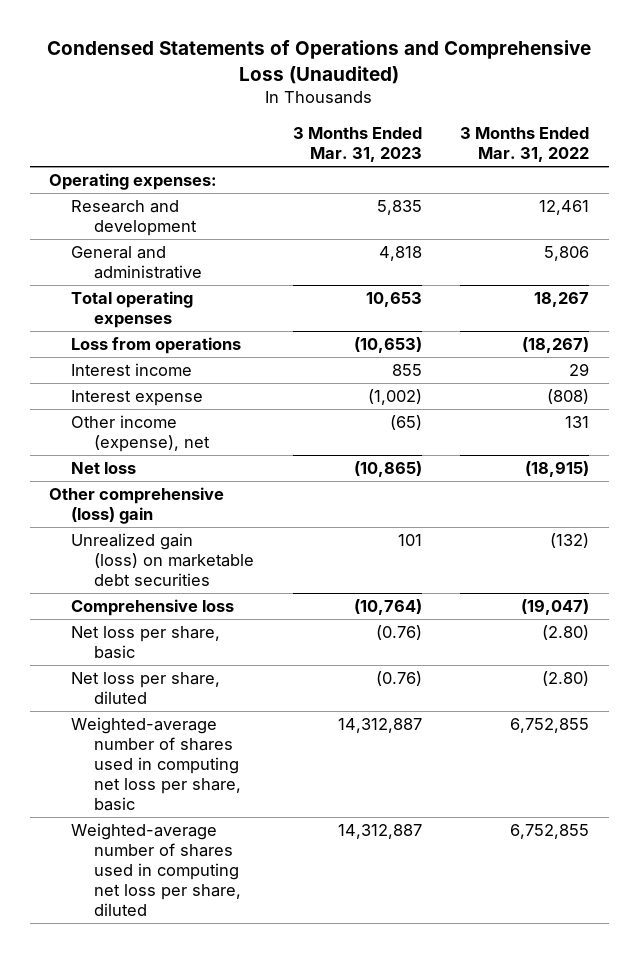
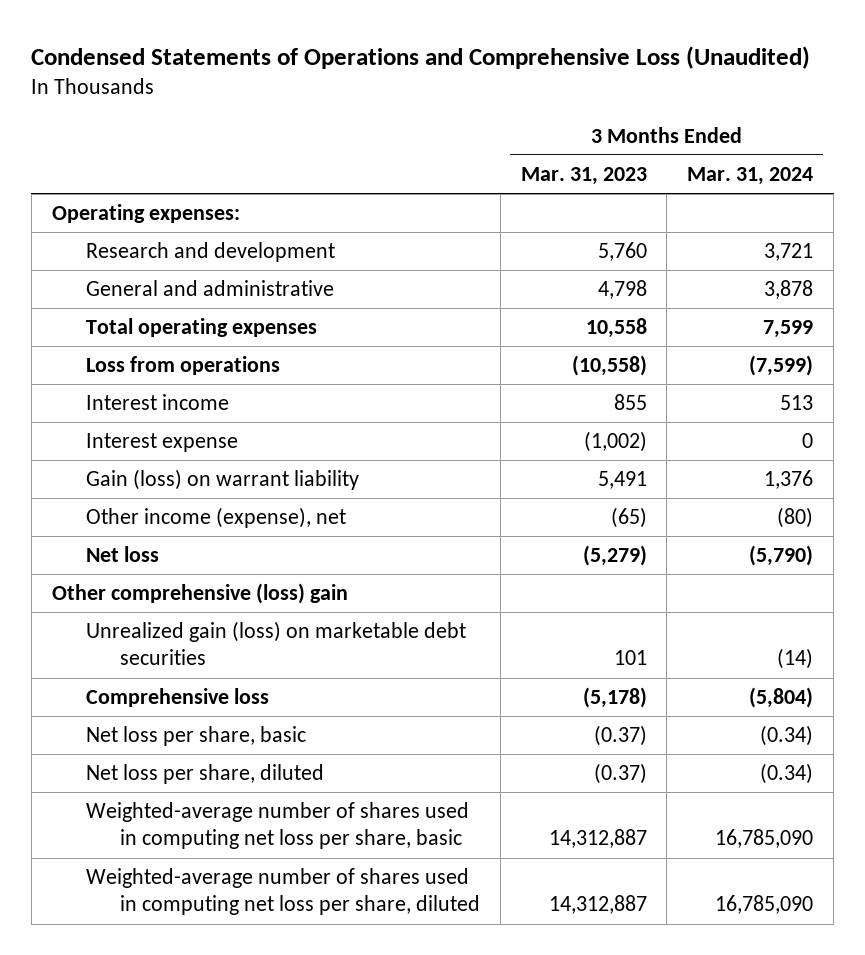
[460,127,590,163] 3 Months Ended Mar. 31, 2022 -> none
none -> [687,166,814,185] Mar. 31, 2024
[376,200,422,216] 5,835 -> [597,242,647,262] 5,760
[378,246,422,262] 4,818 -> [597,280,647,300] 4,798
[365,292,422,308] 10,653 -> [585,318,647,339] 10,558
[353,337,422,354] (10,653) -> [571,355,647,377] (10,558)
none -> [85,469,359,491] Gain (loss) on warrant liability
[353,461,422,478] (10,865) -> [582,545,647,567] (5,279)
[353,599,422,616] (10,764) -> [582,687,647,709] (5,178)
[375,625,422,641] (0.76) -> [593,725,647,747] (0.37)
[375,671,422,687] (0.76) -> [593,763,647,785] (0.37)

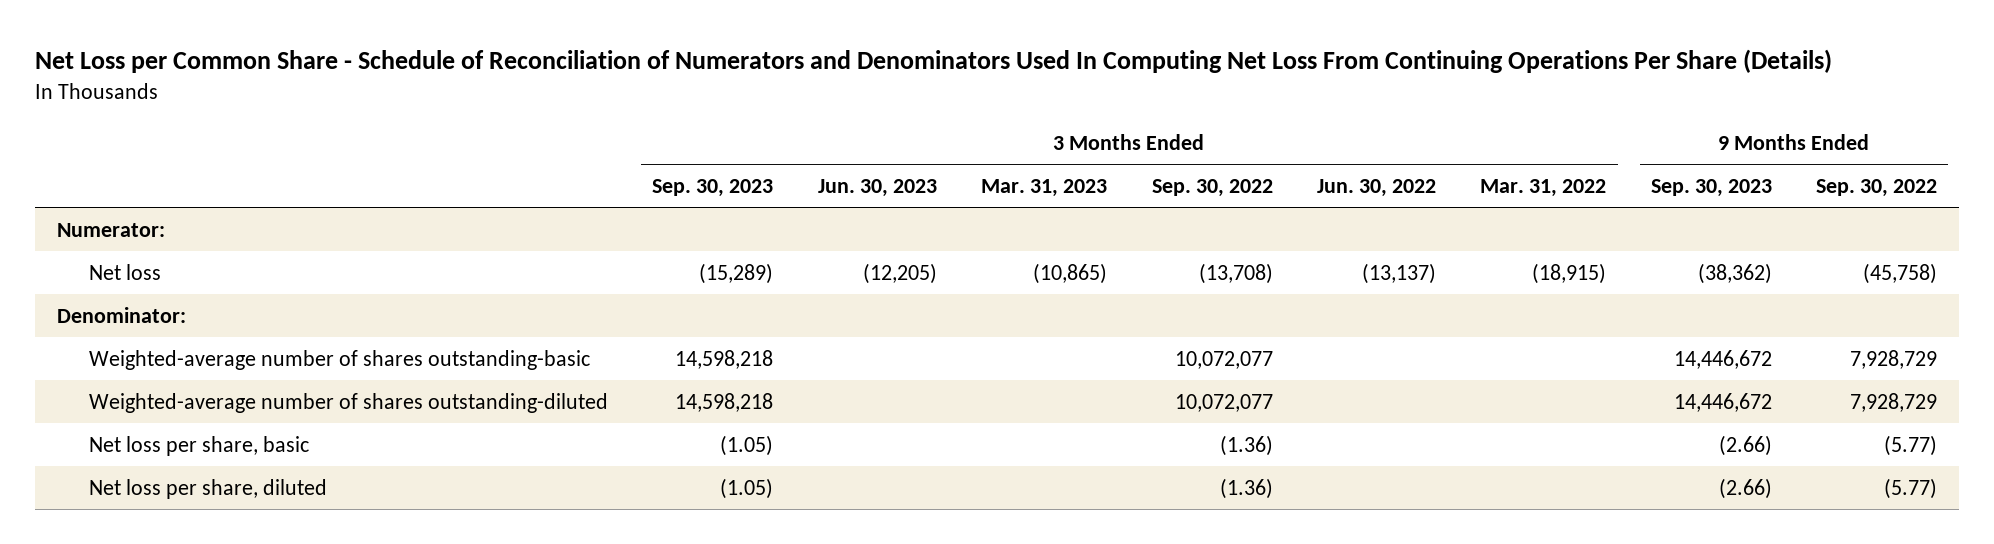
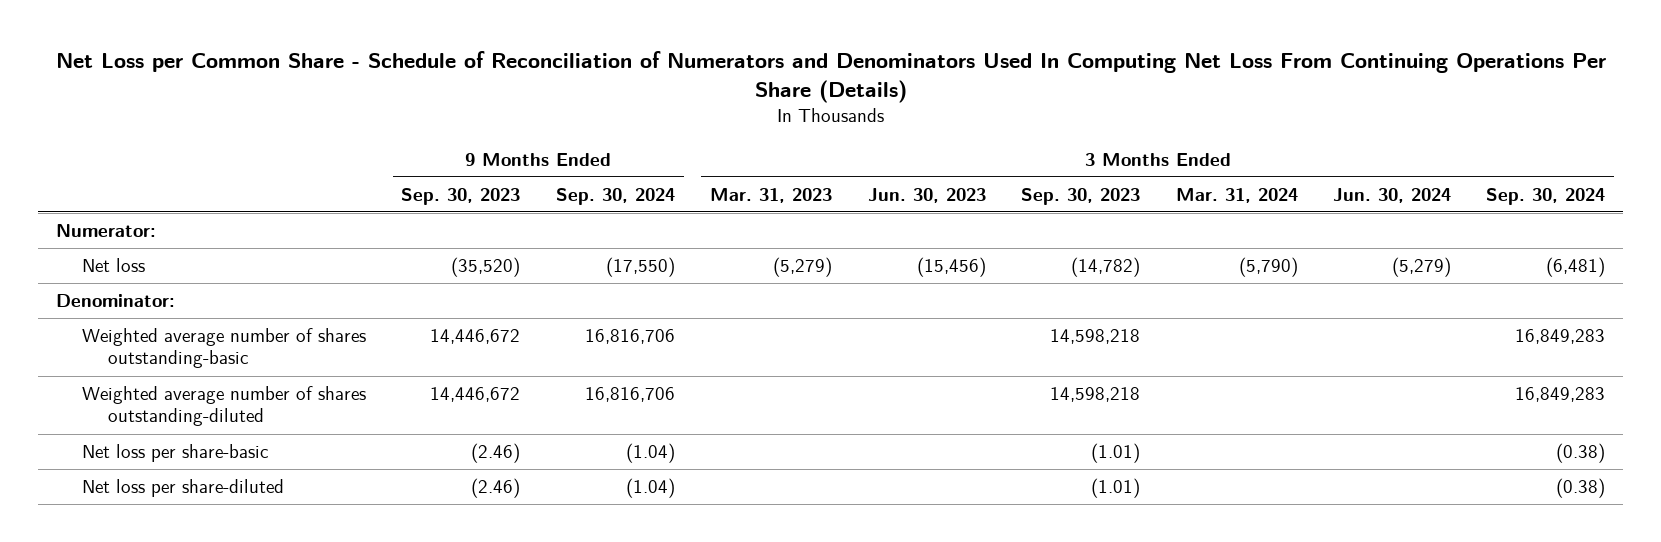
[1151,178,1273,197] Sep. 30, 2022 -> none
[1317,178,1437,197] Jun. 30, 2022 -> none
[1480,178,1607,197] Mar. 31, 2022 -> none
[1816,178,1938,197] Sep. 30, 2022 -> none
none -> [555,187,675,205] Sep. 30, 2024
none -> [1175,187,1298,203] Mar. 31, 2024
none -> [1333,187,1452,203] Jun. 30, 2024
none -> [1486,187,1606,205] Sep. 30, 2024
[699,262,774,284] (15,289) -> [1071,257,1141,278] (14,782)
[862,262,937,284] (12,205) -> [916,257,986,278] (15,456)
[1033,262,1108,284] (10,865) -> [773,257,833,278] (5,279)
[1697,262,1772,284] (38,362) -> [451,257,521,278] (35,520)
[88,349,590,370] Weighted-average number of shares outstanding-basic -> [81,328,366,369] Weighted average number of shares outstanding-basic
[88,392,608,413] Weighted-average number of shares outstanding-diluted -> [81,386,366,427] Weighted average number of shares outstanding-diluted
[88,435,309,456] Net loss per share, basic -> [81,444,268,463] Net loss per share-basic
[720,434,774,456] (1.05) -> [1091,443,1141,464] (1.01)
[1718,434,1772,456] (2.66) -> [471,443,521,464] (2.46)
[88,478,327,499] Net loss per share, diluted -> [81,479,284,498] Net loss per share-diluted
[720,477,774,499] (1.05) -> [1091,478,1141,499] (1.01)
[1718,477,1772,499] (2.66) -> [471,478,521,499] (2.46)

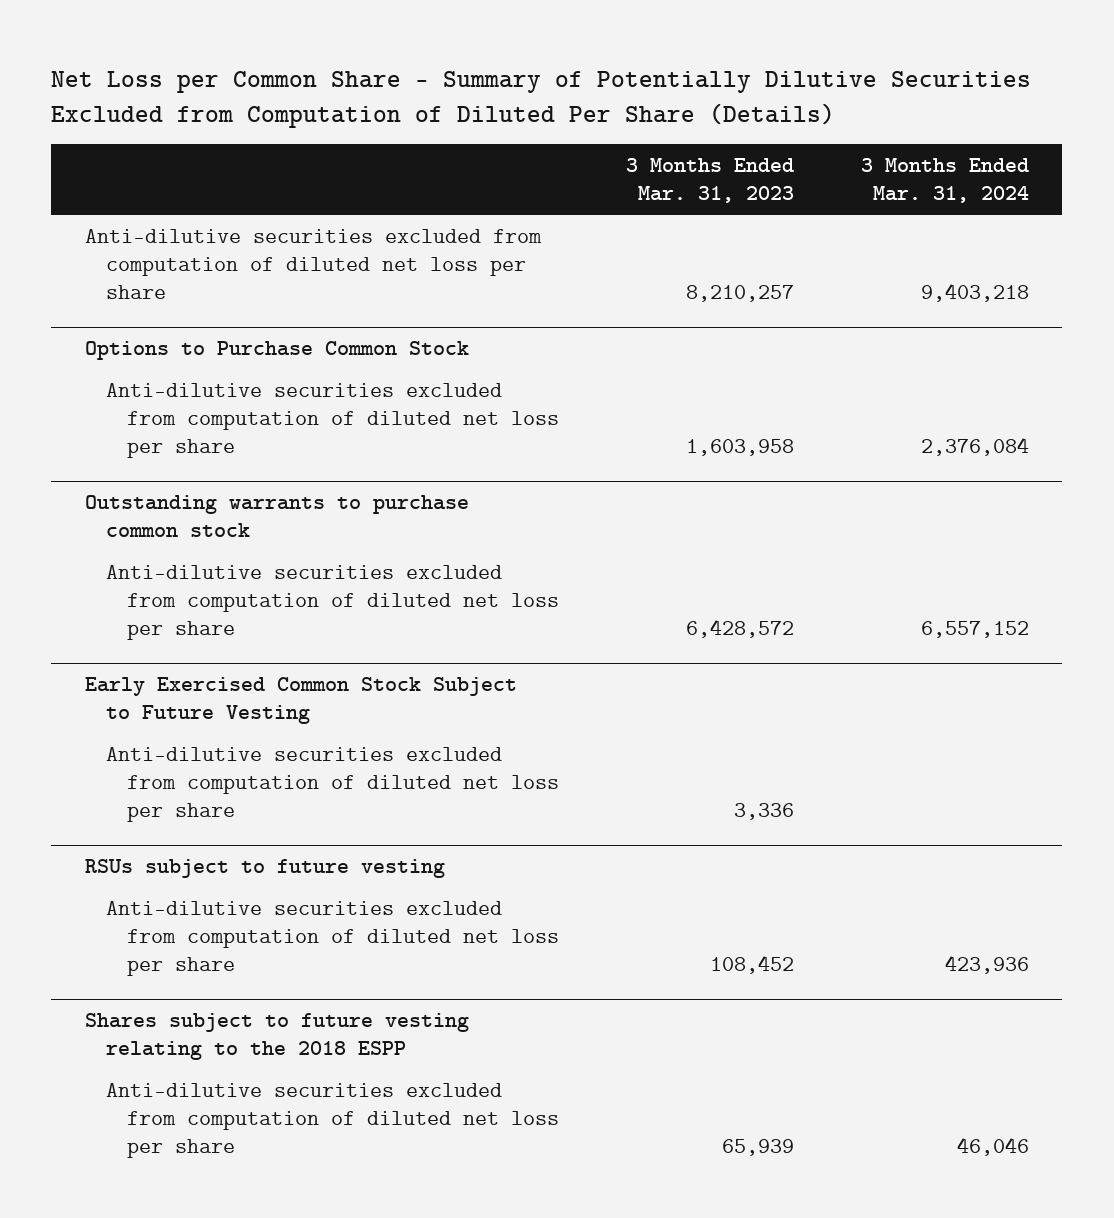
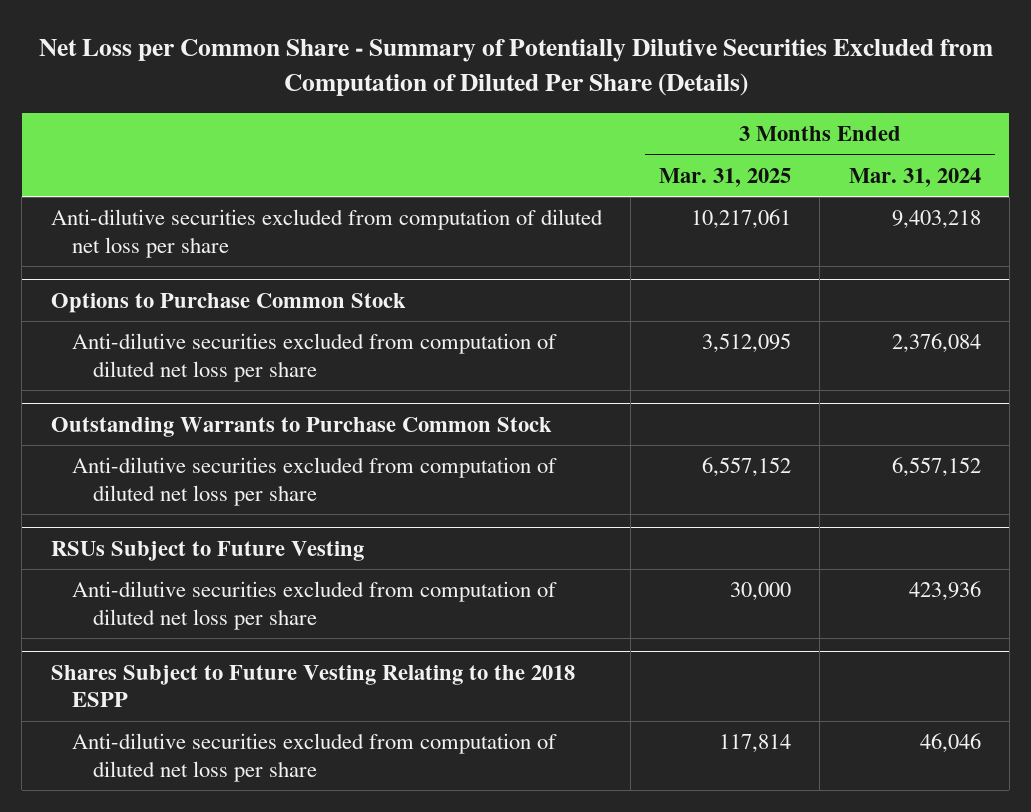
[626,158,795,204] 3 Months Ended Mar. 31, 2023 -> none
none -> [659,167,792,187] Mar. 31, 2025
[84,494,469,537] Outstanding warrants to purchase common stock -> [50,416,552,437] Outstanding Warrants to Purchase Common Stock
[84,676,517,724] Early Exercised Common Stock Subject to Future Vesting -> none
[106,746,560,822] Anti-dilutive securities excluded from computation of diluted net loss per share -> none
[84,858,445,878] RSUs subject to future vesting -> [50,540,364,561] RSUs Subject to Future Vesting
[84,1012,469,1060] Shares subject to future vesting relating to the 2018 ESPP -> [50,664,575,708] Shares Subject to Future Vesting Relating to the 2018 ESPP

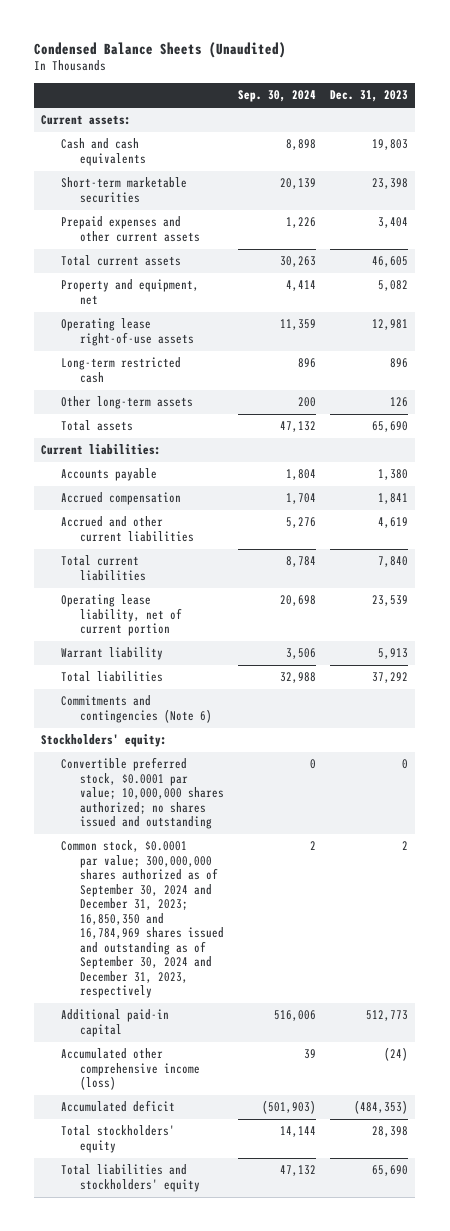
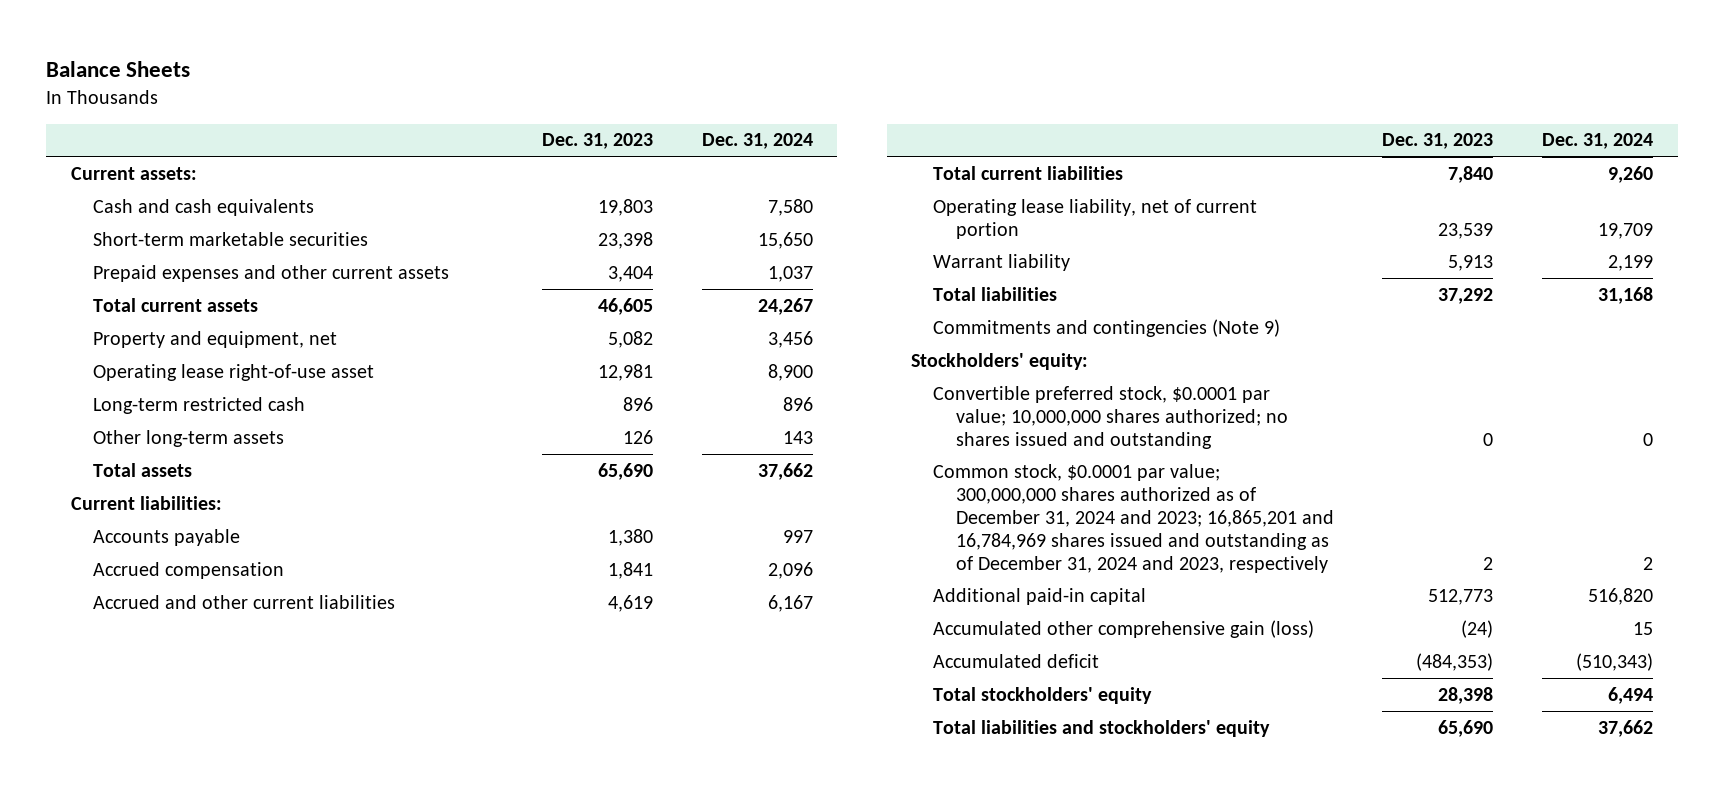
[34,41,287,58] Condensed Balance Sheets (Unaudited) -> [46,60,191,77] Balance Sheets
[238,90,317,103] Sep. 30, 2024 -> none
none -> [701,133,813,150] Dec. 31, 2024
[60,318,195,346] Operating lease right-of-use assets -> [92,363,374,381] Operating lease right-of-use asset
[60,695,213,723] Commitments and contingencies (Note 6) -> [933,318,1281,337] Commitments and contingencies (Note 9)
[60,840,225,998] Common stock, $0.0001 par value; 300,000,000 shares authorized as of September 30, 2024 and December 31, 2023; 16,850,350 and 16,784,969 shares issued and outstanding as of September 30, 2024 and December 31, 2023, respectively -> [933,463,1334,573] Common stock, $0.0001 par value; 300,000,000 shares authorized as of December 31, 2024 and 2023; 16,865,201 and 16,784,969 shares issued and outstanding as of December 31, 2024 and 2023, respectively
[60,1048,201,1091] Accumulated other comprehensive income (loss) -> [933,619,1315,638] Accumulated other comprehensive gain (loss)

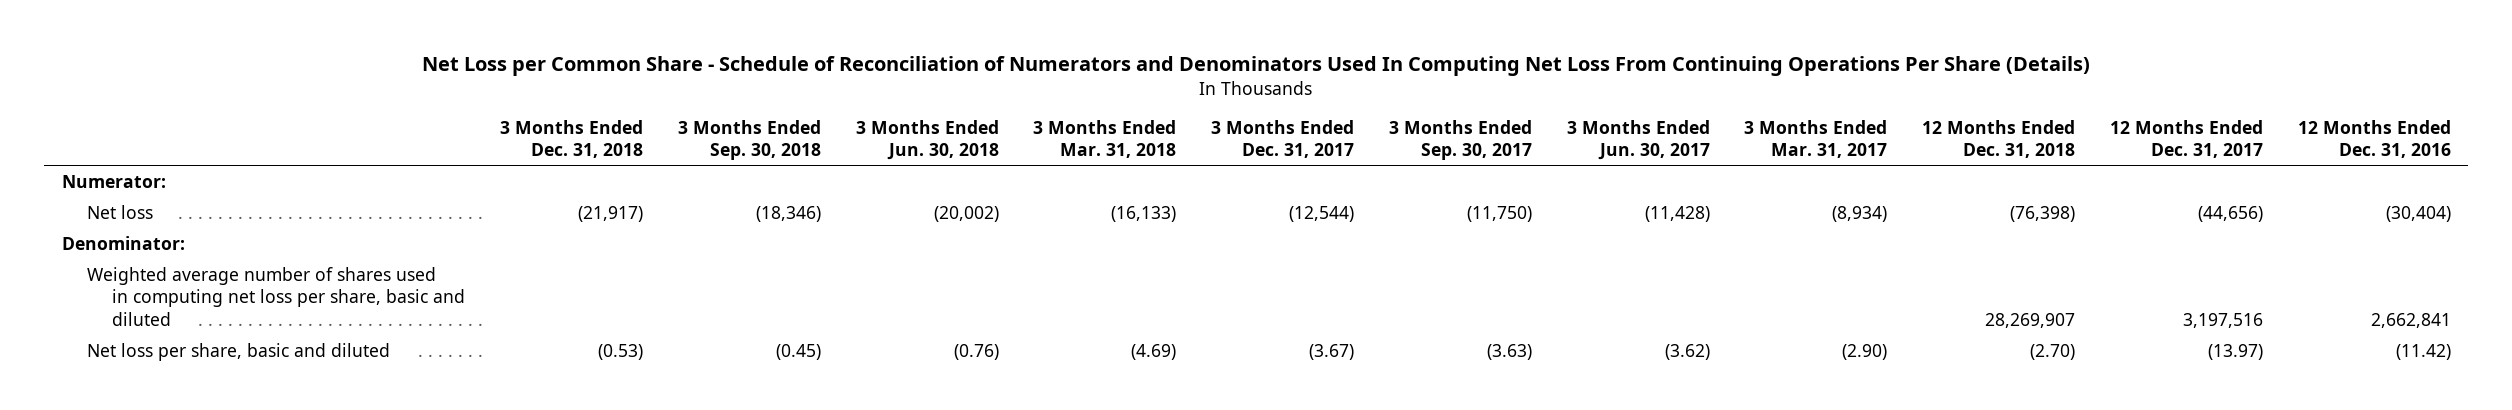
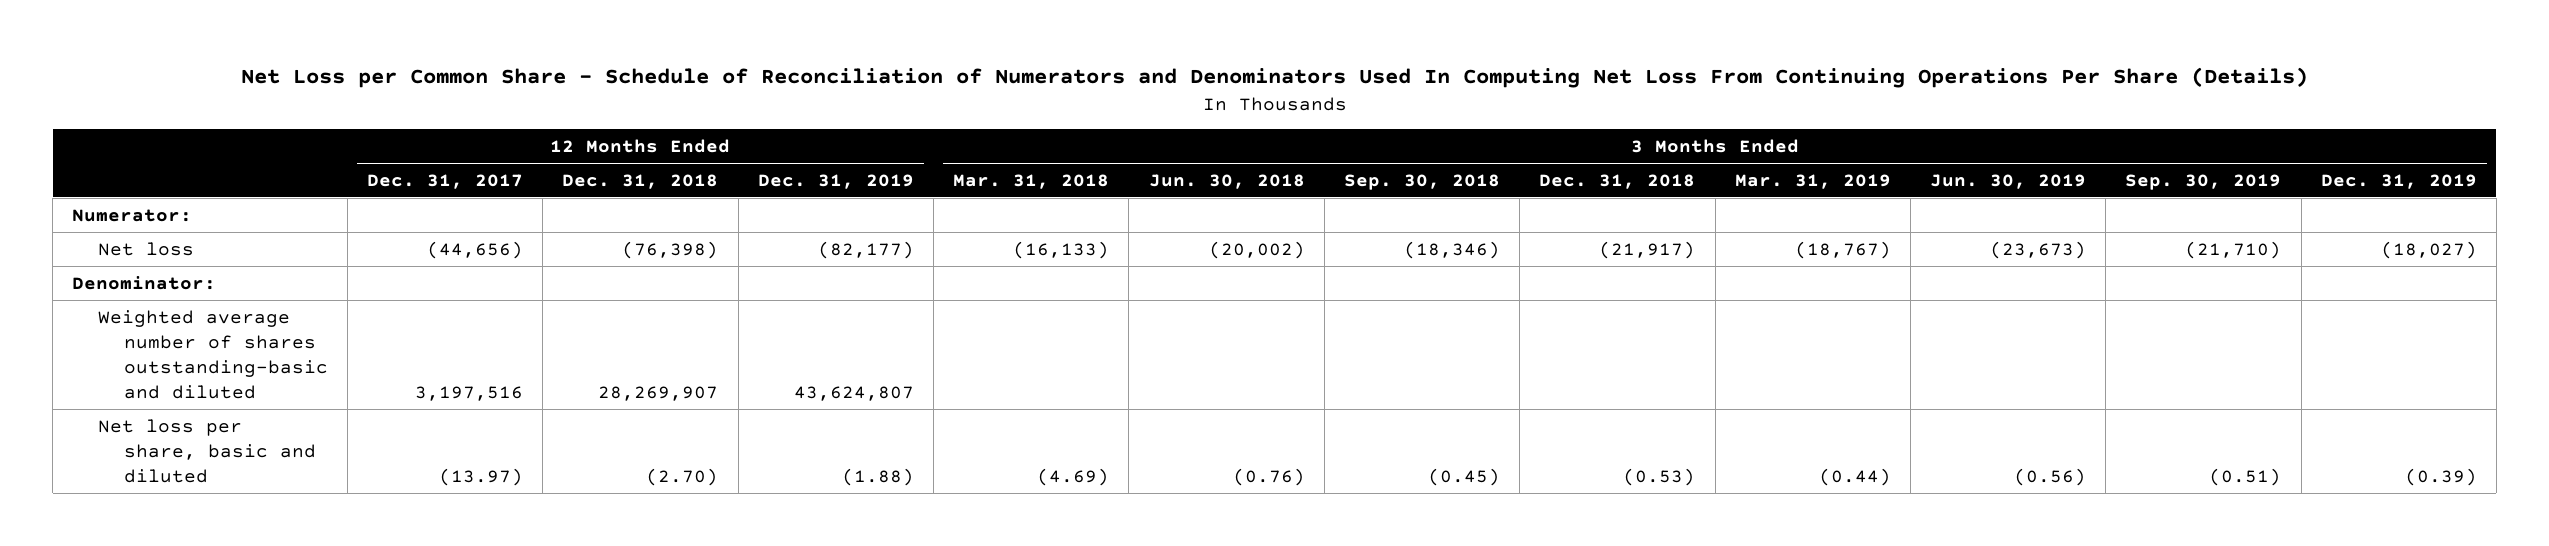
[1211,119,1355,159] 3 Months Ended Dec. 31, 2017 -> none
[1388,119,1532,161] 3 Months Ended Sep. 30, 2017 -> none
[1566,119,1710,161] 3 Months Ended Jun. 30, 2017 -> none
[1744,119,1888,159] 3 Months Ended Mar. 31, 2017 -> none
[2297,119,2451,159] 12 Months Ended Dec. 31, 2016 -> none
none -> [757,173,914,189] Dec. 31, 2019
none -> [1734,173,1891,189] Mar. 31, 2019
none -> [1930,173,2087,189] Jun. 30, 2019
none -> [2125,173,2282,190] Sep. 30, 2019
none -> [2320,173,2477,189] Dec. 31, 2019
[86,266,466,326] Weighted average number of shares used in computing net loss per share, basic and diluted -> [98,309,328,399] Weighted average number of shares outstanding-basic and diluted

